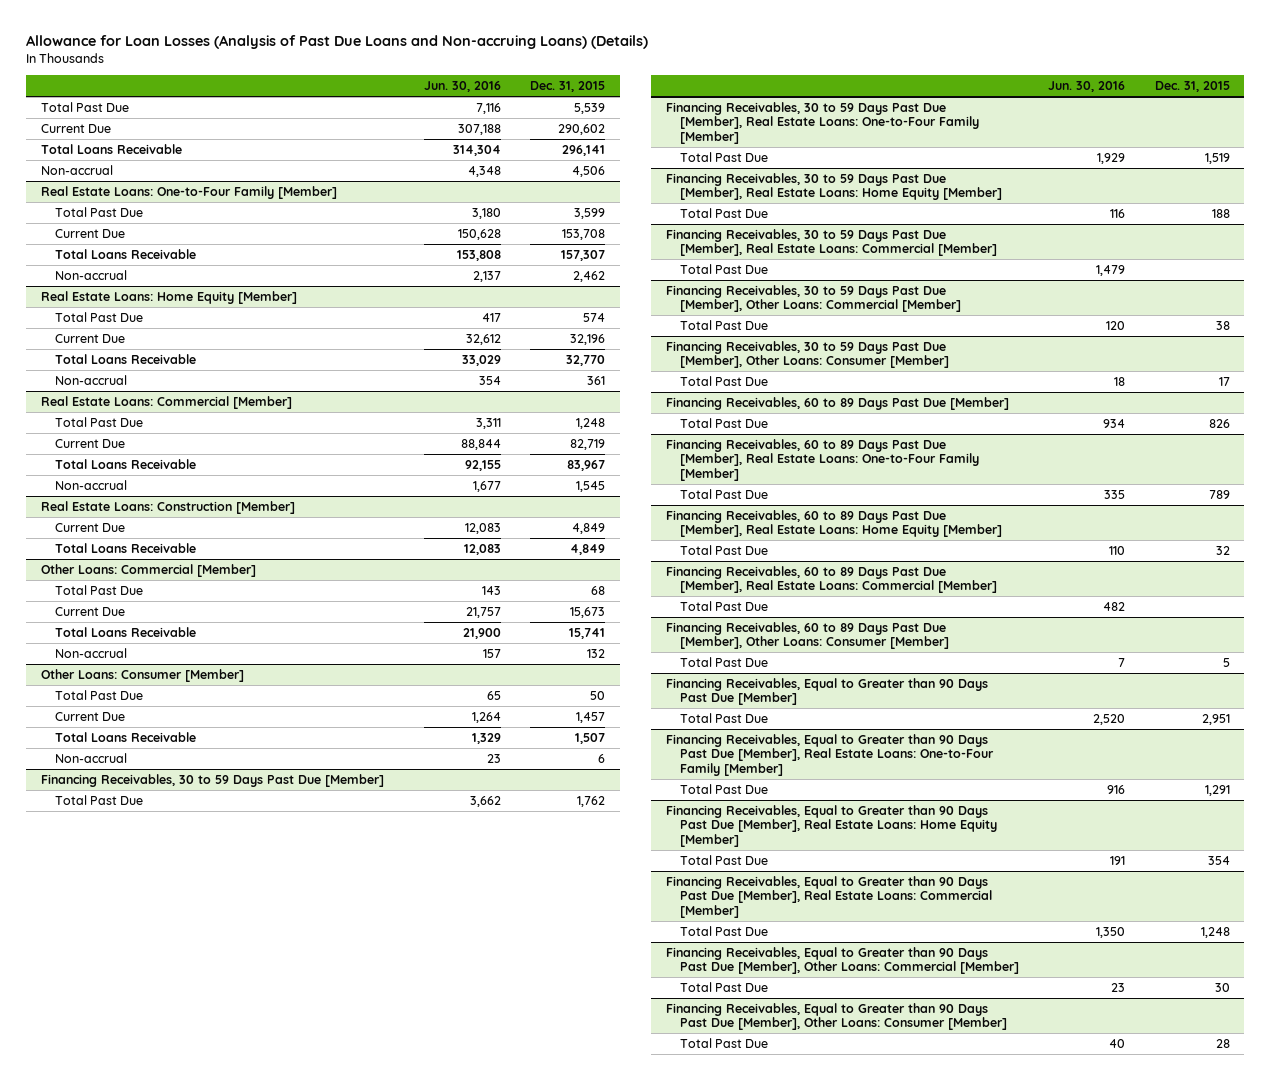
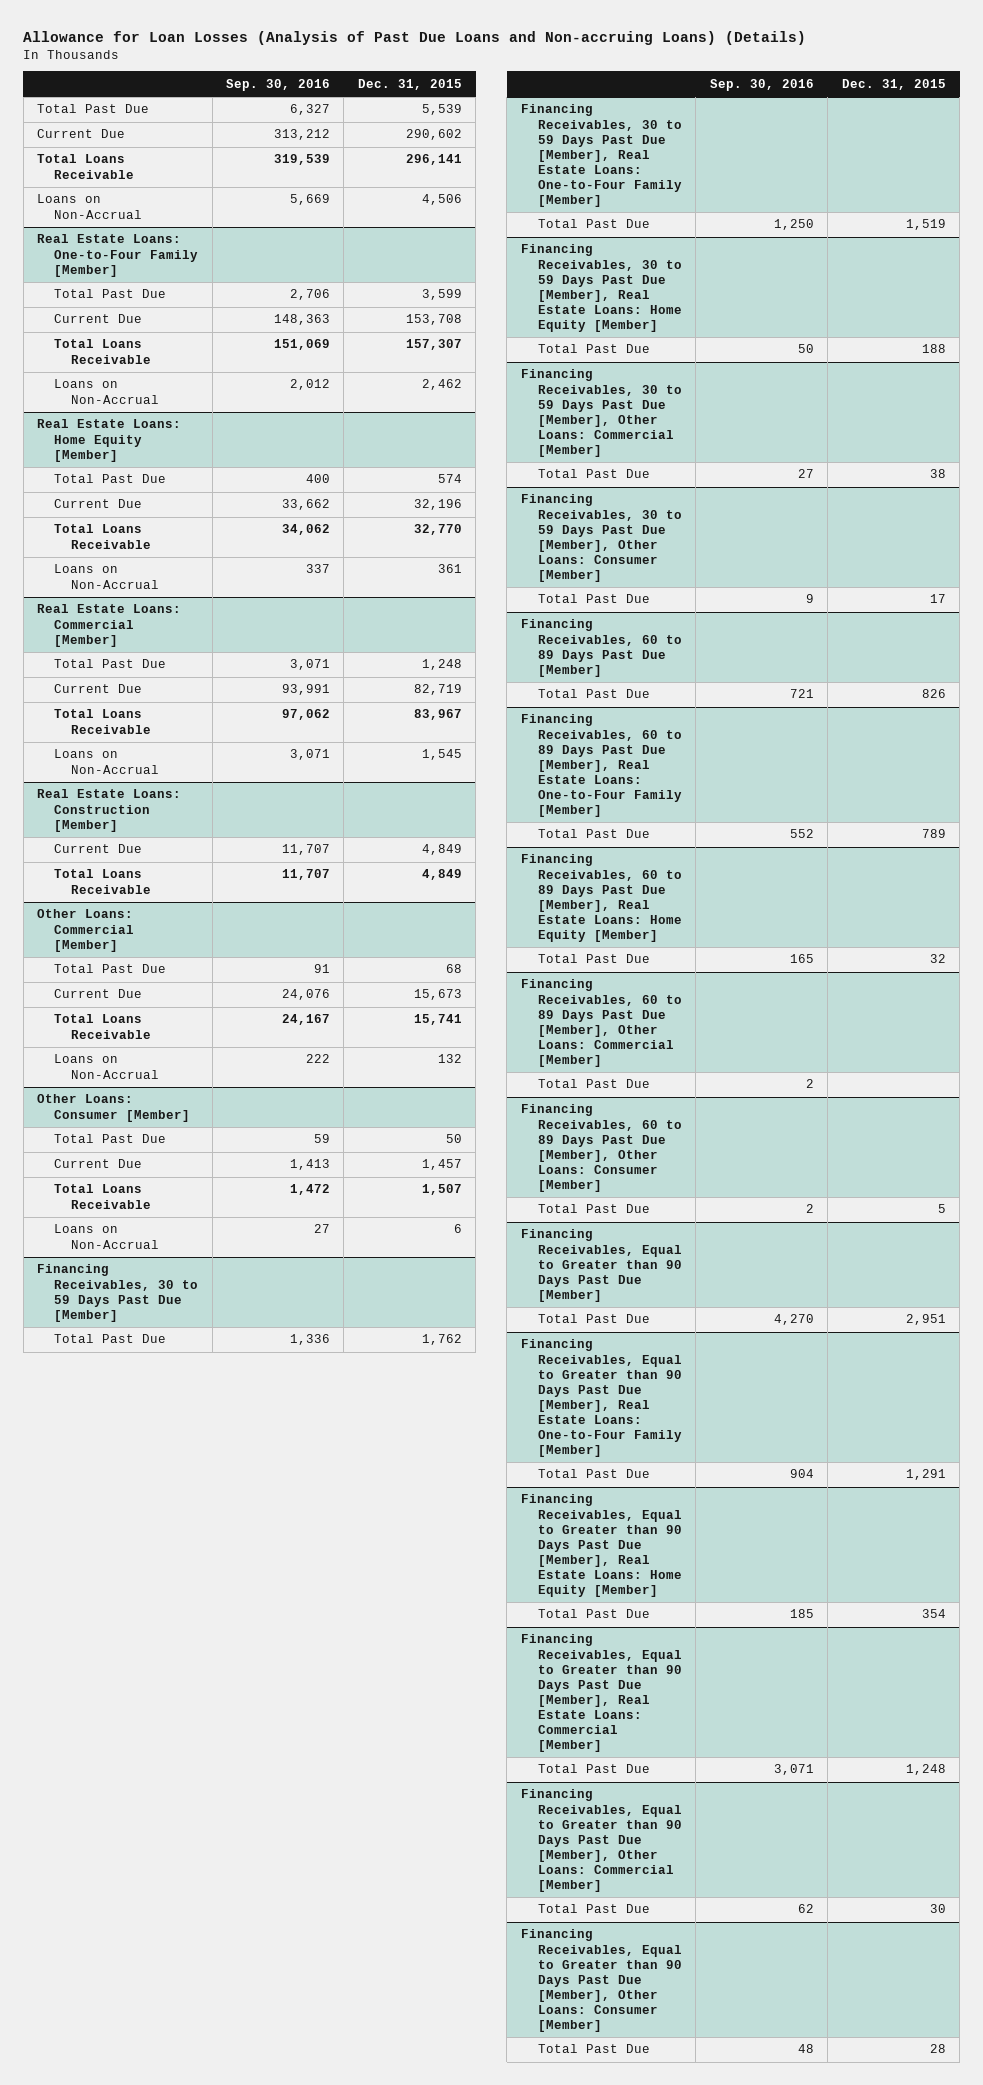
[423,81,501,93] Jun. 30, 2016 -> none
none -> [225,78,330,91] Sep. 30, 2016
[41,164,114,175] Non-accrual -> [37,194,143,219] Loans on Non-Accrual
[55,269,128,280] Non-accrual -> [54,379,160,404] Loans on Non-Accrual
[55,374,128,385] Non-accrual -> [54,564,160,589] Loans on Non-Accrual
[55,479,128,490] Non-accrual -> [54,749,160,774] Loans on Non-Accrual
[55,647,128,658] Non-accrual -> [54,1054,160,1079] Loans on Non-Accrual
[55,752,128,763] Non-accrual -> [54,1224,160,1249] Loans on Non-Accrual
[665,228,997,257] Financing Receivables, 30 to 59 Days Past Due [Member], Real Estate Loans: Commercial [Member] -> none
[679,263,768,274] Total Past Due -> none
[665,565,997,594] Financing Receivables, 60 to 89 Days Past Due [Member], Real Estate Loans: Commercial [Member] -> [520,979,682,1067] Financing Receivables, 60 to 89 Days Past Due [Member], Other Loans: Commercial [Member]

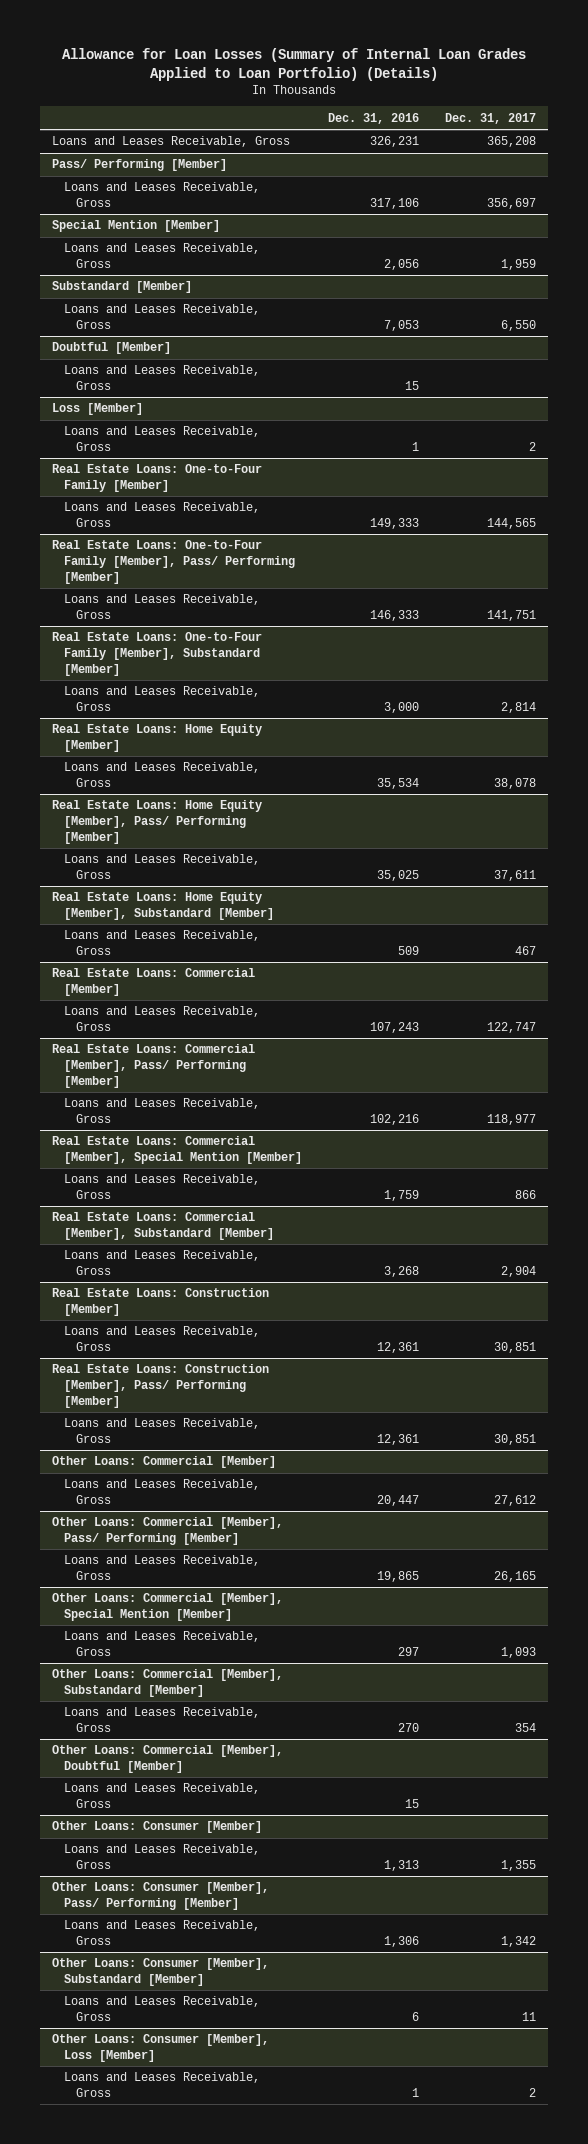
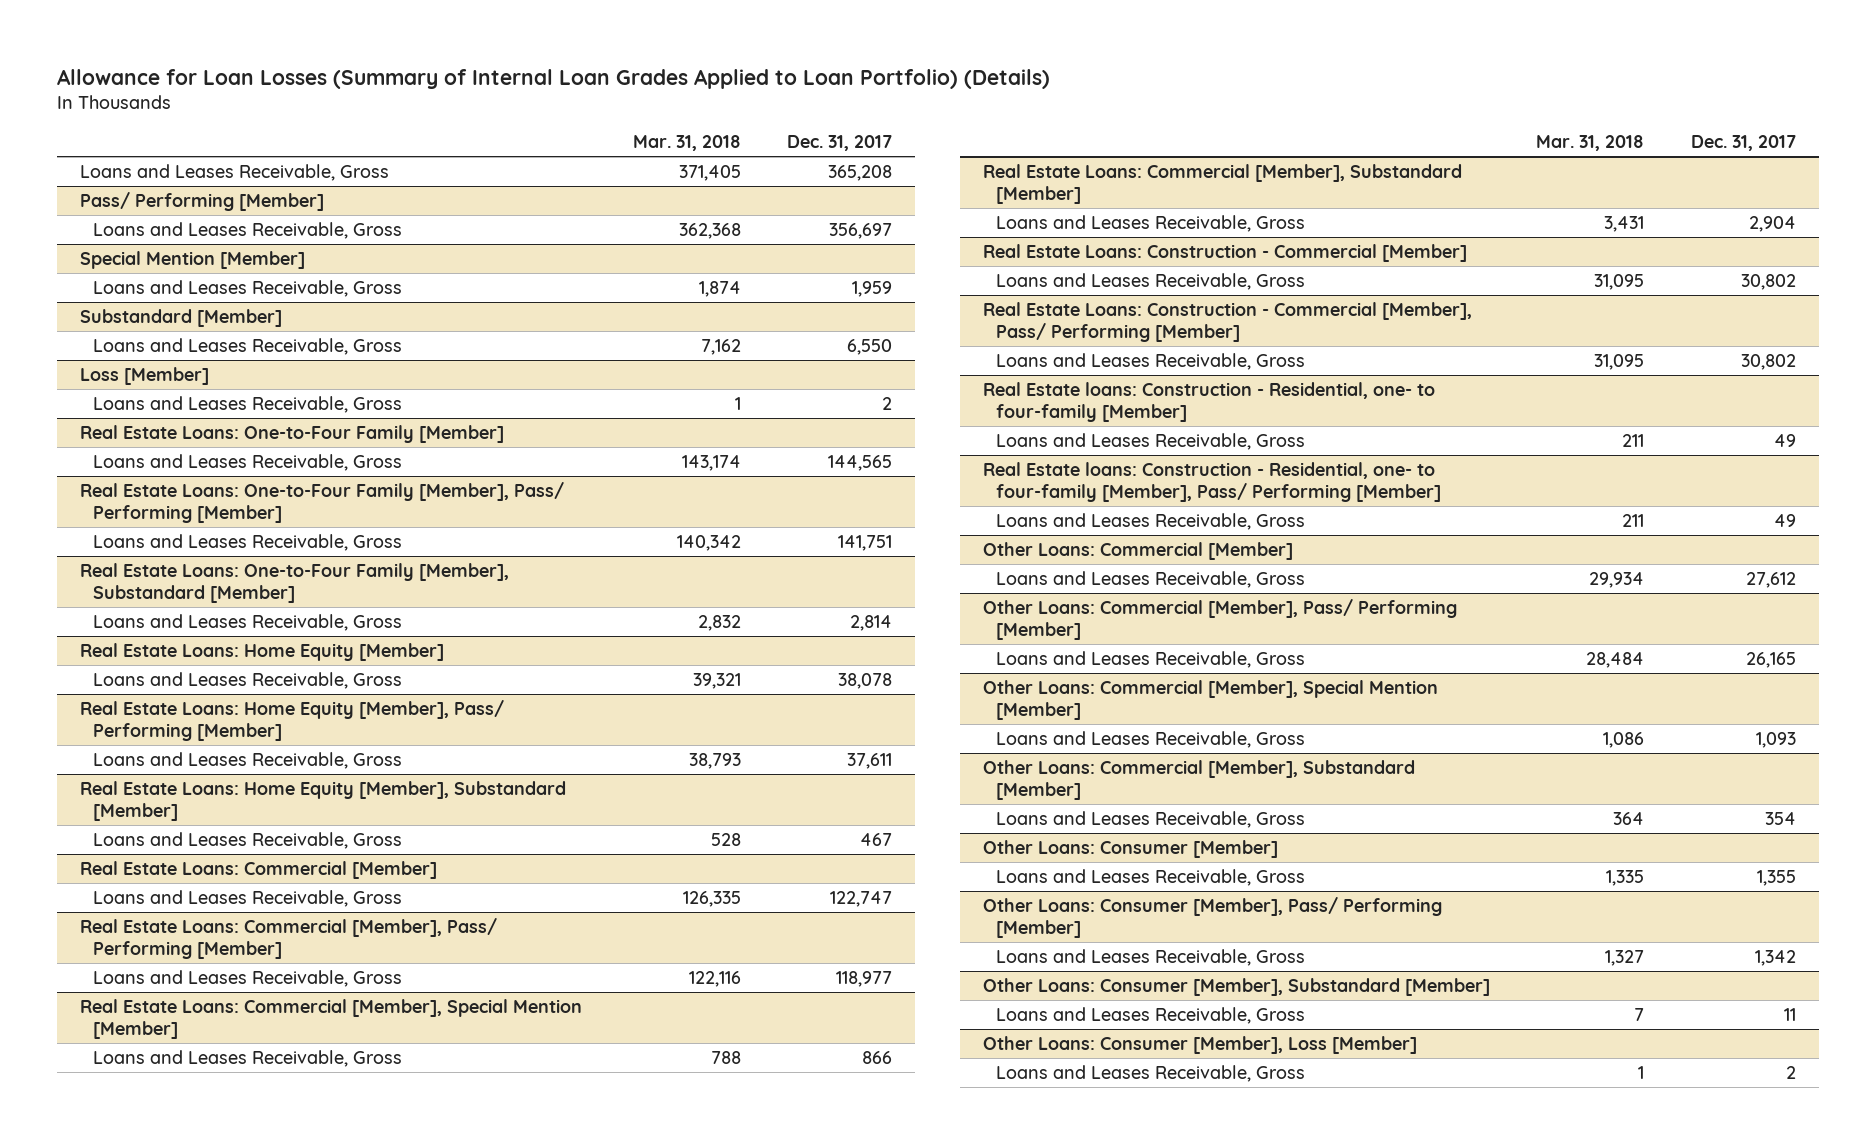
[327,112,419,124] Dec. 31, 2016 -> none
none -> [632,135,741,152] Mar. 31, 2018
[52,342,172,355] Doubtful [Member] -> none
[64,365,261,391] Loans and Leases Receivable, Gross -> none
[52,1288,270,1317] Real Estate Loans: Construction [Member] -> [983,243,1468,262] Real Estate Loans: Construction - Commercial [Member]
[493,1342,536,1354] 30,851 -> [1740,273,1796,290] 30,802
[52,1364,270,1408] Real Estate Loans: Construction [Member], Pass/ Performing [Member] -> [983,301,1473,343] Real Estate Loans: Construction - Commercial [Member], Pass/ Performing [Member]
[493,1434,536,1446] 30,851 -> [1740,353,1796,370] 30,802
none -> [983,381,1436,423] Real Estate loans: Construction - Residential, one- to four-family [Member]
none -> [996,432,1306,450] Loans and Leases Receivable, Gross
none -> [983,461,1442,503] Real Estate loans: Construction - Residential, one- to four-family [Member], Pass/ Performing [Member]
none -> [996,512,1306,530] Loans and Leases Receivable, Gross
[52,1745,284,1774] Other Loans: Commercial [Member], Doubtful [Member] -> none
[64,1783,261,1809] Loans and Leases Receivable, Gross -> none

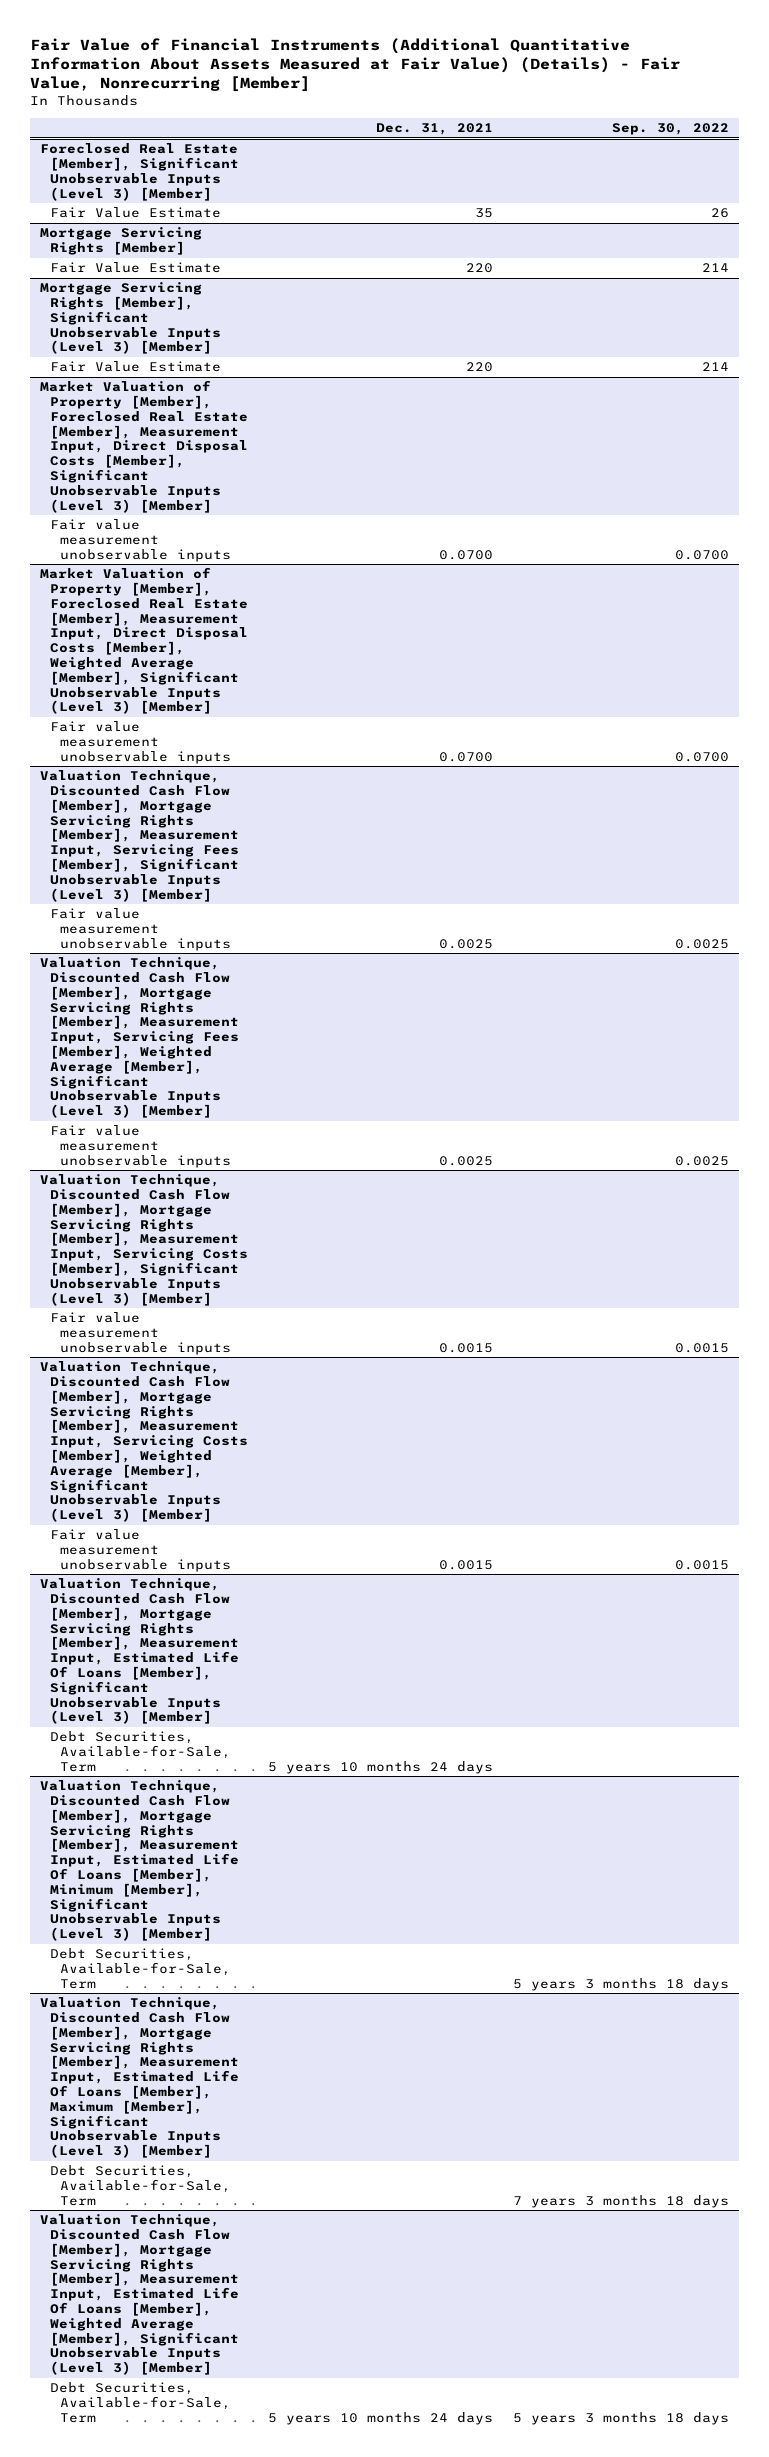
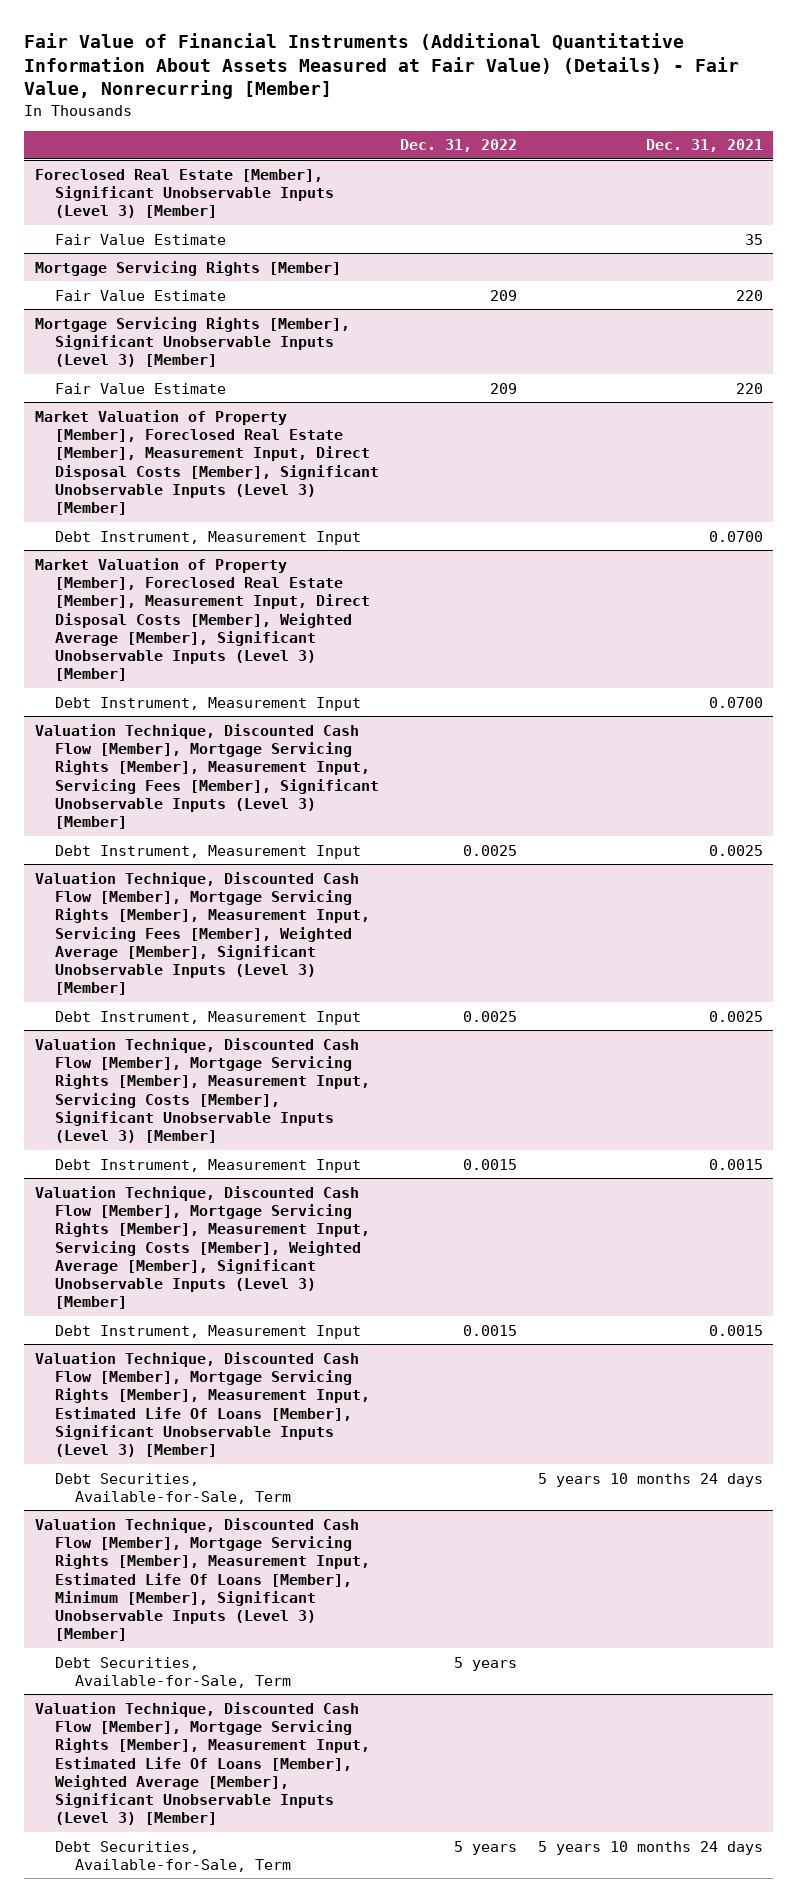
[612,123,730,136] Sep. 30, 2022 -> none
none -> [399,139,517,153] Dec. 31, 2022
[50,519,231,562] Fair value measurement unobservable inputs -> none
none -> [54,530,361,545] Debt Instrument, Measurement Input
[50,721,231,764] Fair value measurement unobservable inputs -> none
none -> [54,696,361,711] Debt Instrument, Measurement Input
[50,908,231,951] Fair value measurement unobservable inputs -> none
none -> [54,844,361,859] Debt Instrument, Measurement Input
[50,1125,231,1168] Fair value measurement unobservable inputs -> none
none -> [54,1010,361,1025] Debt Instrument, Measurement Input
[50,1312,231,1355] Fair value measurement unobservable inputs -> none
none -> [54,1158,361,1173] Debt Instrument, Measurement Input
[50,1529,231,1572] Fair value measurement unobservable inputs -> none
none -> [54,1324,361,1339] Debt Instrument, Measurement Input
[40,1997,240,2159] Valuation Technique, Discounted Cash Flow [Member], Mortgage Servicing Rights [Member], Measurement Input, Estimated Life Of Loans [Member], Maximum [Member], Significant Unobservable Inputs (Level 3) [Member] -> none
[50,2165,231,2206] Debt Securities, Available-for-Sale, Term -> none

